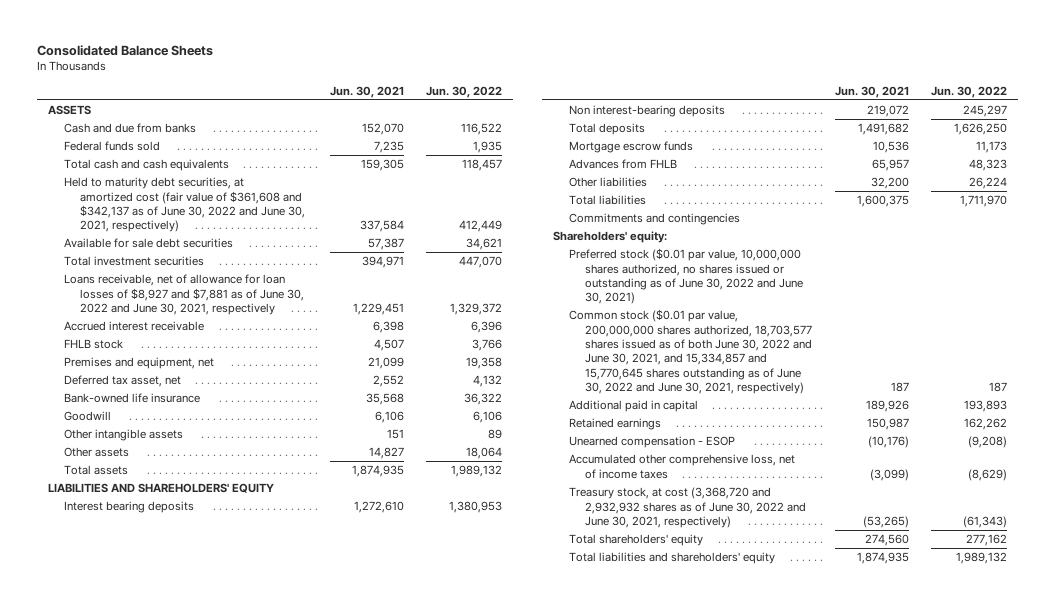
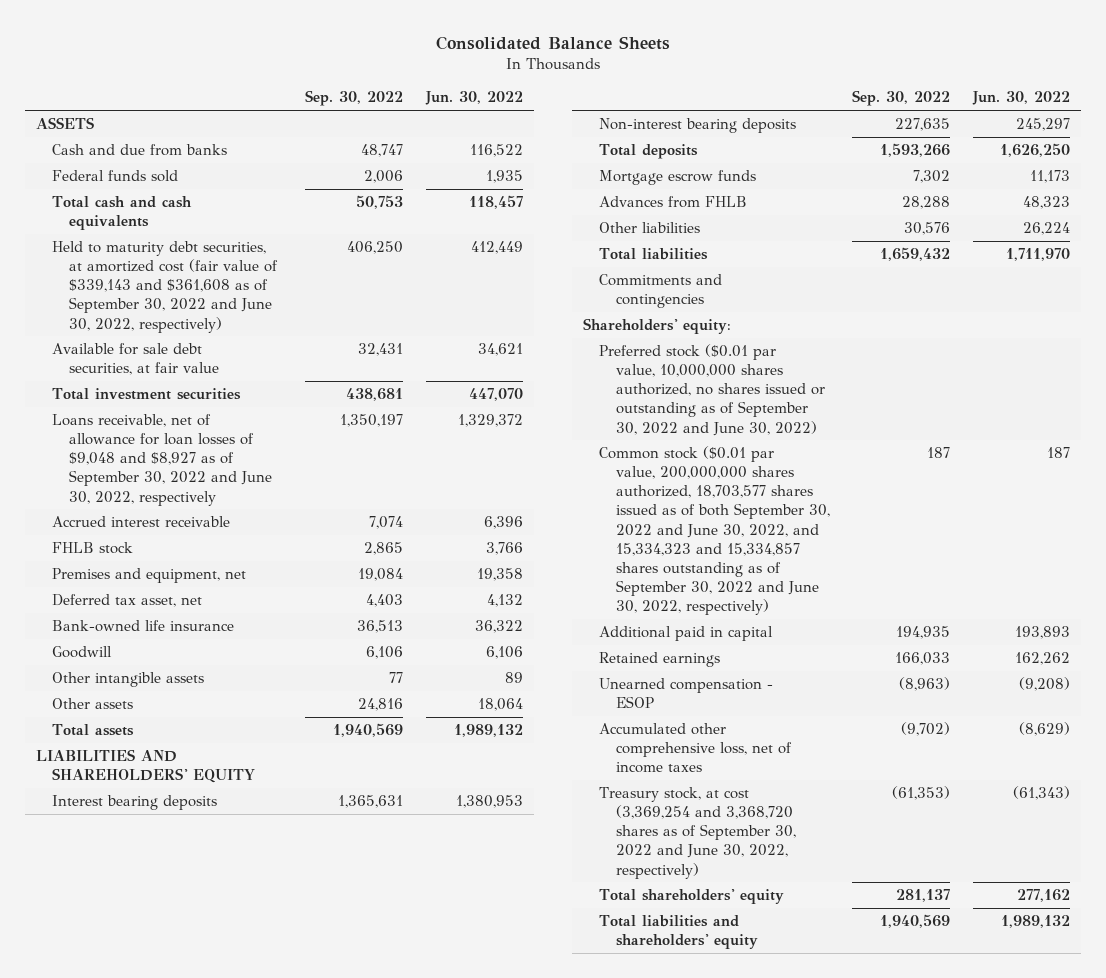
[329,85,404,98] Jun. 30, 2021 -> none
none -> [305,90,404,107] Sep. 30, 2022
[64,177,306,233] Held to maturity debt securities, at amortized cost (fair value of $361,608 and $342,137 as of June 30, 2022 and June 30, 2021, respectively) -> [52,241,278,333] Held to maturity debt securities, at amortized cost (fair value of $339,143 and $361,608 as of September 30, 2022 and June 30, 2022, respectively)
[64,238,234,249] Available for sale debt securities -> [52,343,219,376] Available for sale debt securities, at fair value
[64,274,305,315] Loans receivable, net of allowance for loan losses of $8,927 and $7,881 as of June 30, 2022 and June 30, 2021, respectively -> [52,414,272,506] Loans receivable, net of allowance for loan losses of $9,048 and $8,927 as of September 30, 2022 and June 30, 2022, respectively
[569,105,726,118] Non interest-bearing deposits -> [599,118,797,134] Non-interest bearing deposits
[569,248,804,305] Preferred stock ($0.01 par value, 10,000,000 shares authorized, no shares issued or outstanding as of June 30, 2022 and June 30, 2021) -> [599,344,825,436] Preferred stock ($0.01 par value, 10,000,000 shares authorized, no shares issued or outstanding as of September 30, 2022 and June 30, 2022)
[569,309,813,395] Common stock ($0.01 par value, 200,000,000 shares authorized, 18,703,577 shares issued as of both June 30, 2022 and June 30, 2021, and 15,334,857 and 15,770,645 shares outstanding as of June 30, 2022 and June 30, 2021, respectively) -> [599,446,830,615] Common stock ($0.01 par value, 200,000,000 shares authorized, 18,703,577 shares issued as of both September 30, 2022 and June 30, 2022, and 15,334,323 and 15,334,857 shares outstanding as of September 30, 2022 and June 30, 2022, respectively)
[569,487,807,528] Treasury stock, at cost (3,368,720 and 2,932,932 shares as of June 30, 2022 and June 30, 2021, respectively) -> [599,787,796,879] Treasury stock, at cost (3,369,254 and 3,368,720 shares as of September 30, 2022 and June 30, 2022, respectively)

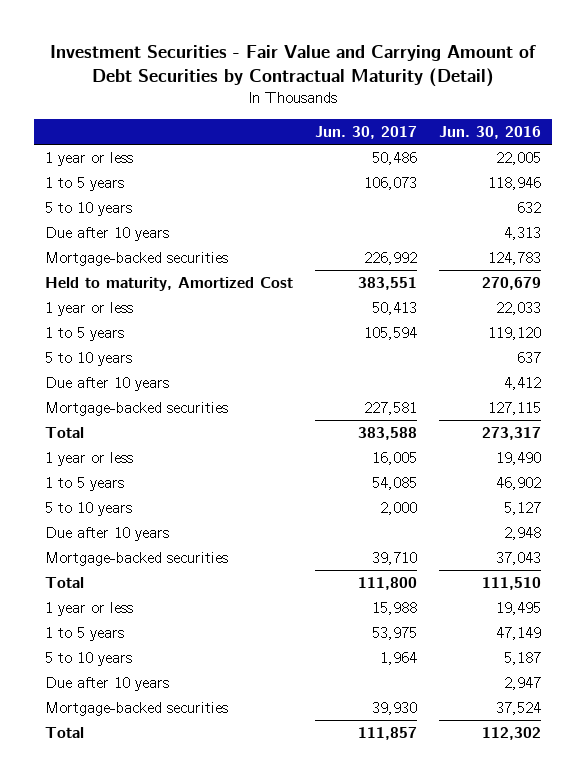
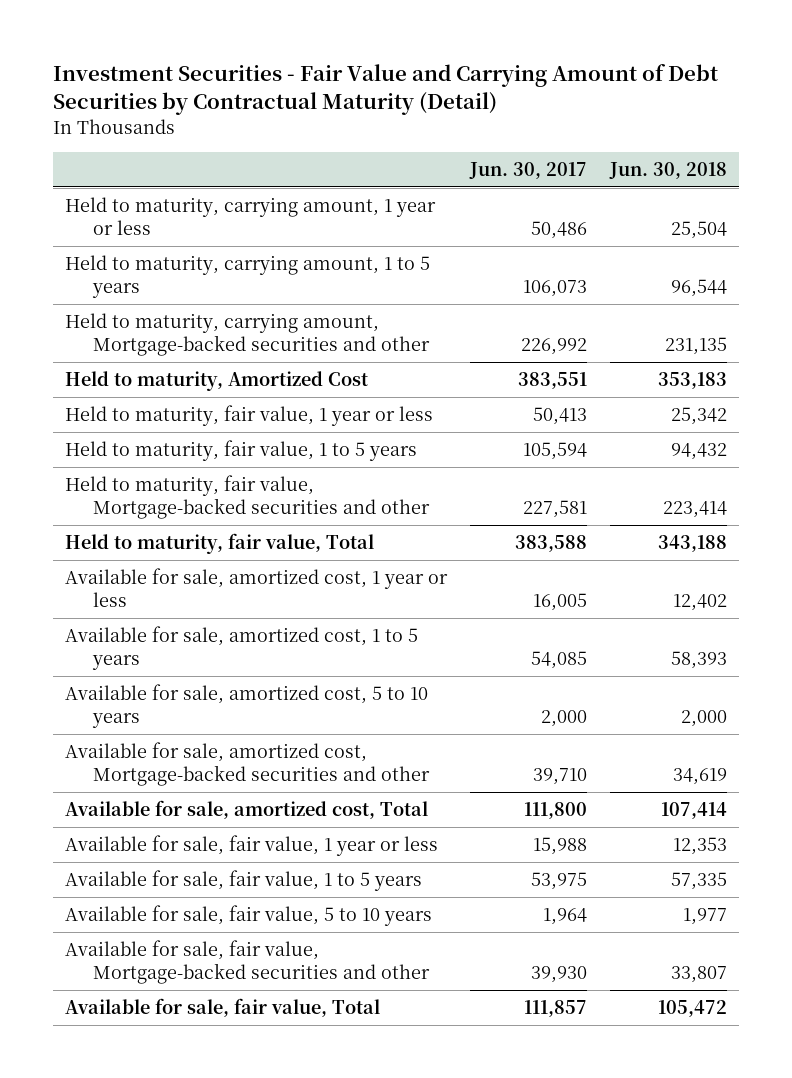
[438,125,541,139] Jun. 30, 2016 -> none
none -> [609,161,728,179] Jun. 30, 2018
[44,202,132,217] 5 to 10 years -> none
[44,227,169,242] Due after 10 years -> none
[44,152,133,167] 1 year or less -> [64,197,436,235] Held to maturity, carrying amount, 1 year or less
[44,177,124,192] 1 to 5 years -> [64,255,430,298] Held to maturity, carrying amount, 1 to 5 years
[44,252,228,267] Mortgage-backed securities -> [64,313,431,356] Held to maturity, carrying amount, Mortgage-backed securities and other
[44,352,132,367] 5 to 10 years -> none
[44,377,169,392] Due after 10 years -> none
[44,527,169,542] Due after 10 years -> none
[44,677,169,692] Due after 10 years -> none
[44,302,133,317] 1 year or less -> [64,405,433,427] Held to maturity, fair value, 1 year or less
[44,327,124,342] 1 to 5 years -> [64,440,417,462] Held to maturity, fair value, 1 to 5 years
[44,402,228,417] Mortgage-backed securities -> [64,475,431,519] Held to maturity, fair value, Mortgage-backed securities and other
[44,427,84,439] Total -> [64,533,374,555] Held to maturity, fair value, Total
[44,452,133,467] 1 year or less -> [64,568,448,607] Available for sale, amortized cost, 1 year or less
[44,477,124,492] 1 to 5 years -> [64,626,418,670] Available for sale, amortized cost, 1 to 5 years
[44,502,132,517] 5 to 10 years -> [64,684,428,728] Available for sale, amortized cost, 5 to 10 years
[44,552,228,567] Mortgage-backed securities -> [64,742,431,786] Available for sale, amortized cost, Mortgage-backed securities and other
[44,577,84,589] Total -> [64,800,428,820] Available for sale, amortized cost, Total
[44,602,133,617] 1 year or less -> [64,835,438,857] Available for sale, fair value, 1 year or less
[44,627,124,642] 1 to 5 years -> [64,870,422,892] Available for sale, fair value, 1 to 5 years
[44,652,132,667] 5 to 10 years -> [64,905,432,927] Available for sale, fair value, 5 to 10 years
[44,702,228,717] Mortgage-backed securities -> [64,940,431,984] Available for sale, fair value, Mortgage-backed securities and other
[44,727,84,739] Total -> [64,998,380,1018] Available for sale, fair value, Total

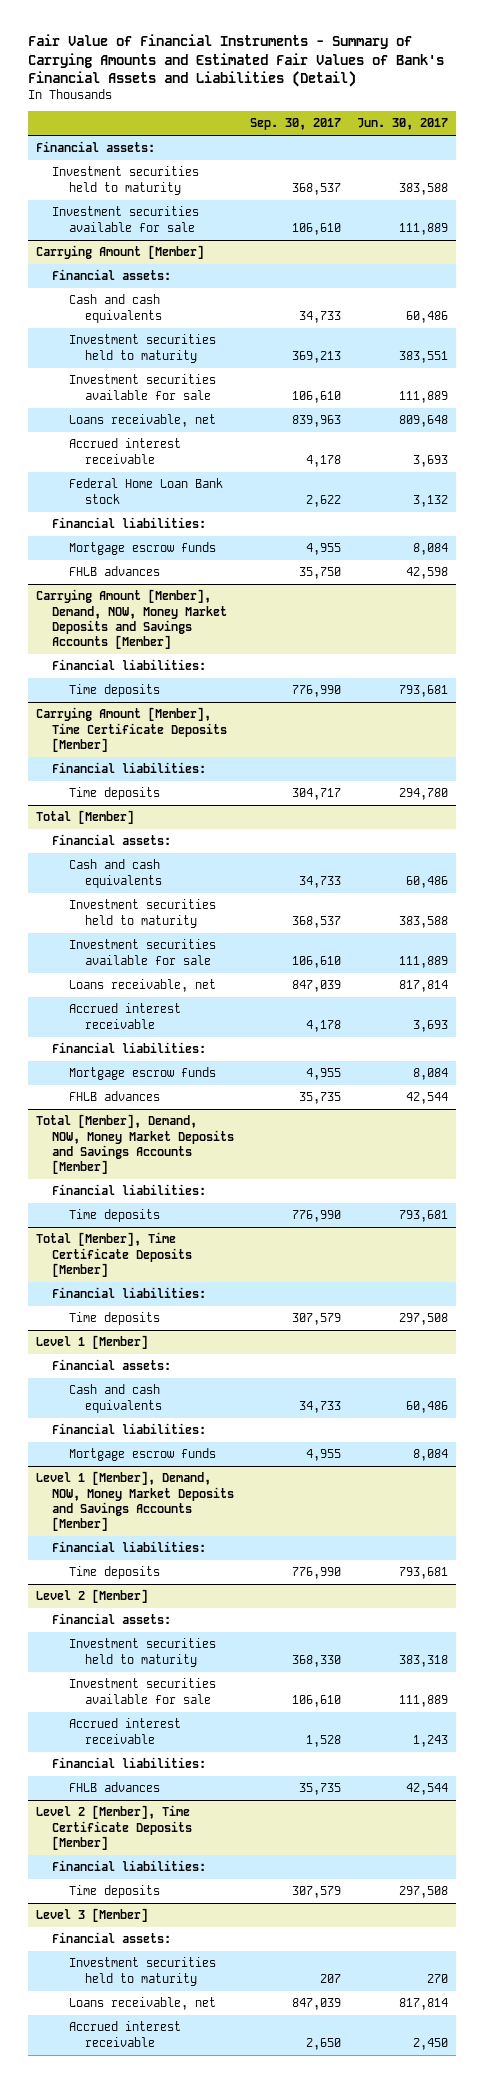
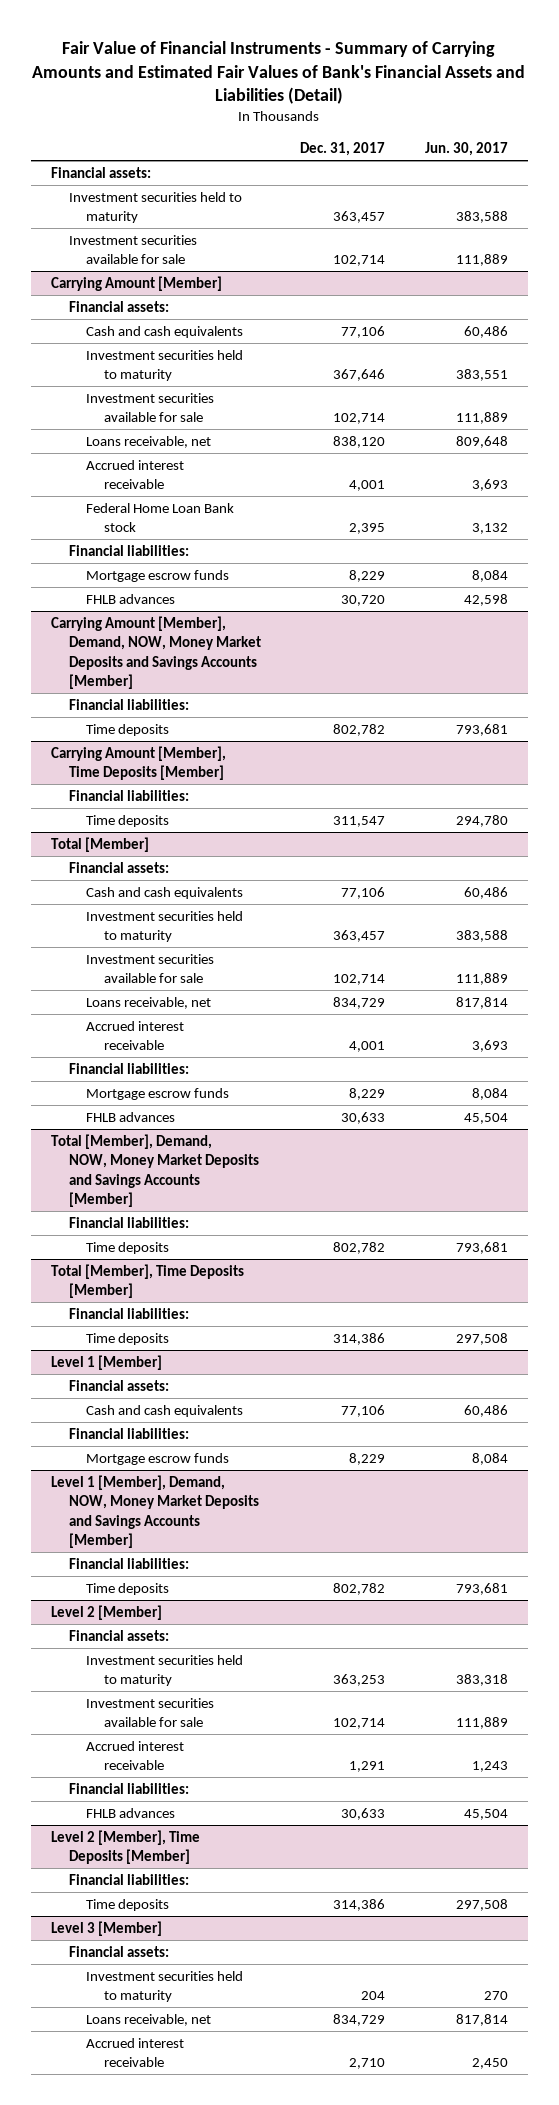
[250,118,342,131] Sep. 30, 2017 -> none
none -> [300,142,386,157] Dec. 31, 2017
[35,707,228,752] Carrying Amount [Member], Time Certificate Deposits [Member] -> [50,745,226,781] Carrying Amount [Member], Time Deposits [Member]
[406,1092,449,1105] 42,544 -> [464,1112,509,1124] 45,504
[35,1232,193,1277] Total [Member], Time Certificate Deposits [Member] -> [50,1263,244,1299] Total [Member], Time Deposits [Member]
[406,1783,449,1796] 42,544 -> [464,1808,509,1820] 45,504
[35,1805,193,1850] Level 2 [Member], Time Certificate Deposits [Member] -> [50,1829,200,1865] Level 2 [Member], Time Deposits [Member]

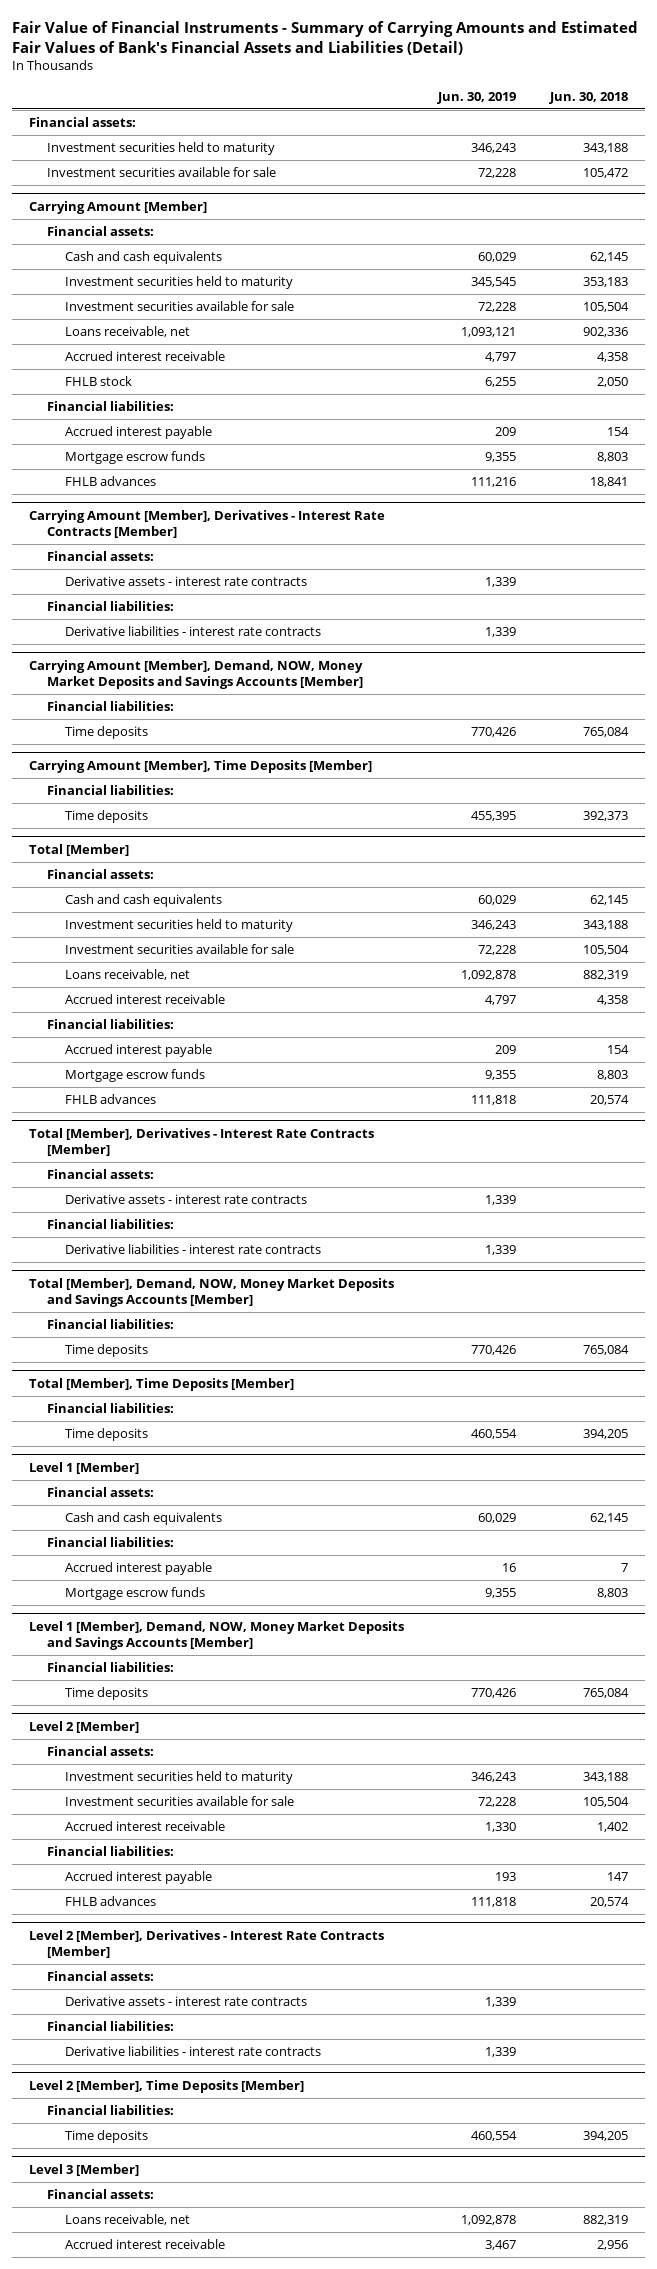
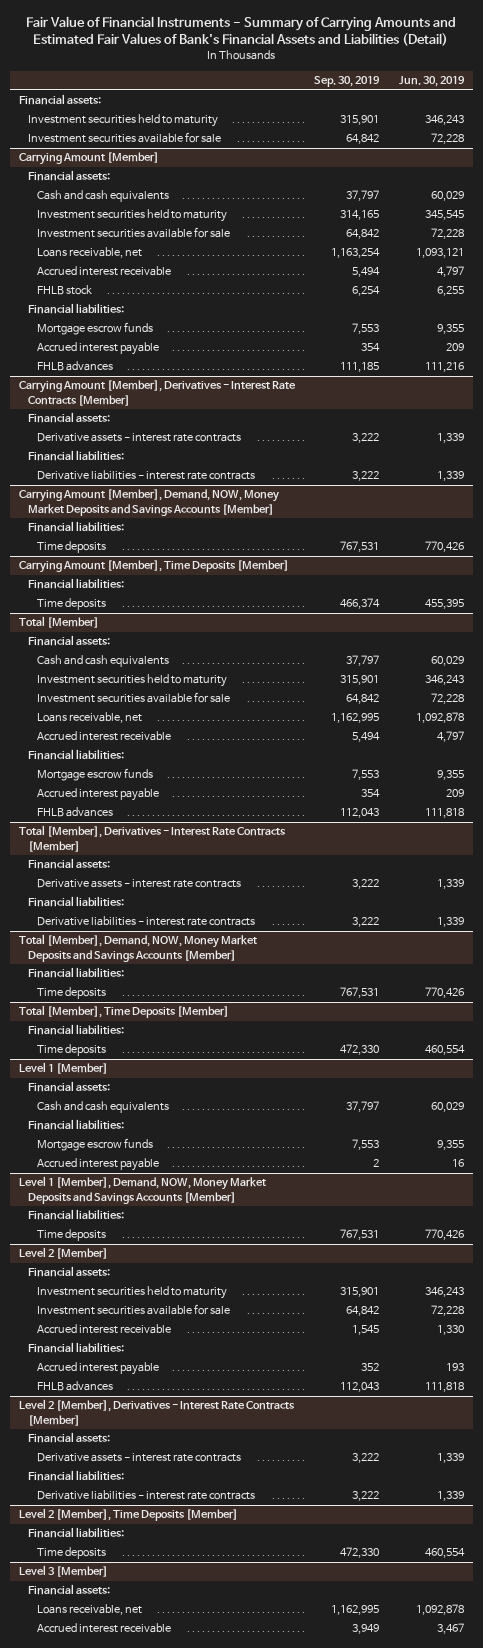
[549,91,629,104] Jun. 30, 2018 -> none
none -> [314,76,381,88] Sep. 30, 2019
[65,426,213,440] Accrued interest payable -> [37,342,160,356] Accrued interest payable
[65,1044,213,1058] Accrued interest payable -> [37,788,160,802] Accrued interest payable
[65,1562,213,1576] Accrued interest payable -> [37,1158,160,1172] Accrued interest payable

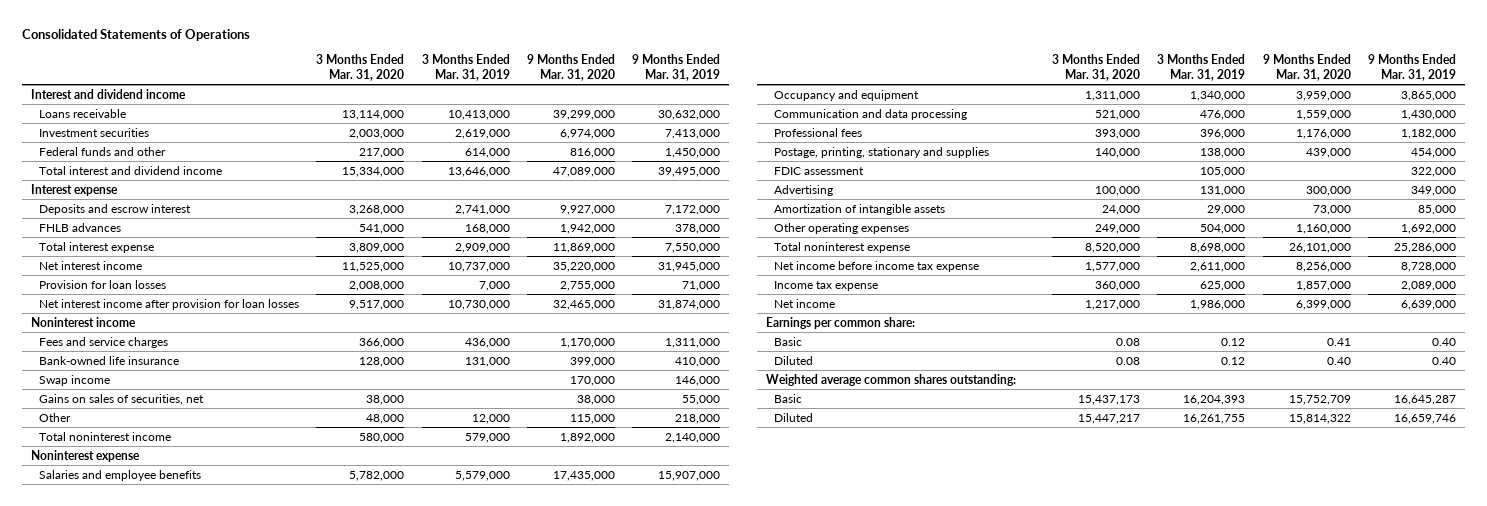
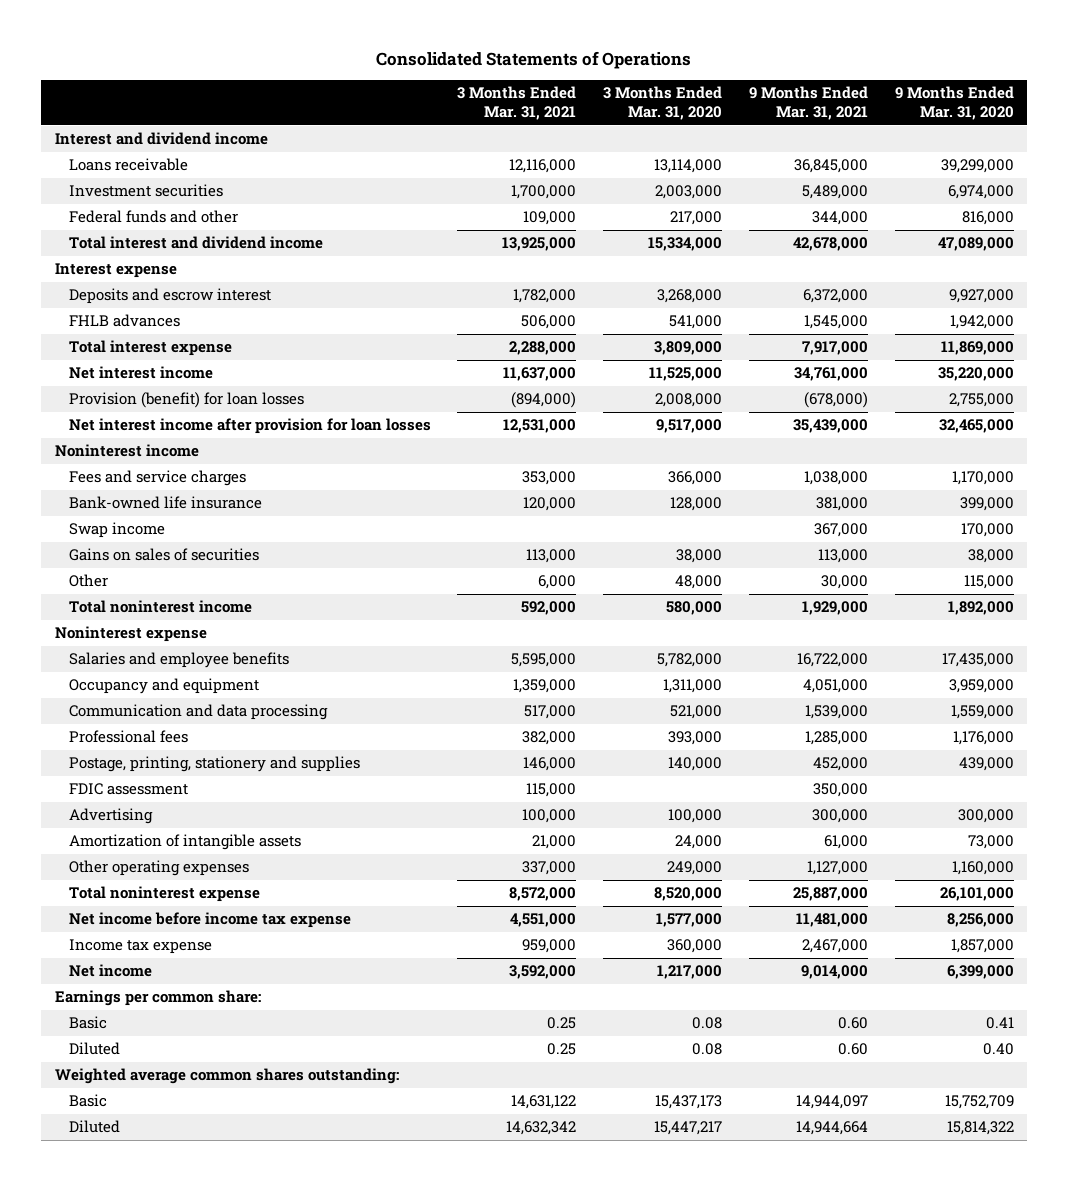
[421,54,510,81] 3 Months Ended Mar. 31, 2019 -> none
[632,54,721,81] 9 Months Ended Mar. 31, 2019 -> none
none -> [457,85,577,120] 3 Months Ended Mar. 31, 2021
none -> [748,85,868,120] 9 Months Ended Mar. 31, 2021
[38,279,166,289] Provision for loan losses -> [68,392,304,409] Provision (benefit) for loan losses
[38,393,204,405] Gains on sales of securities, net -> [68,548,259,562] Gains on sales of securities
[774,146,990,158] Postage, printing, stationary and supplies -> [68,756,360,773] Postage, printing, stationery and supplies

